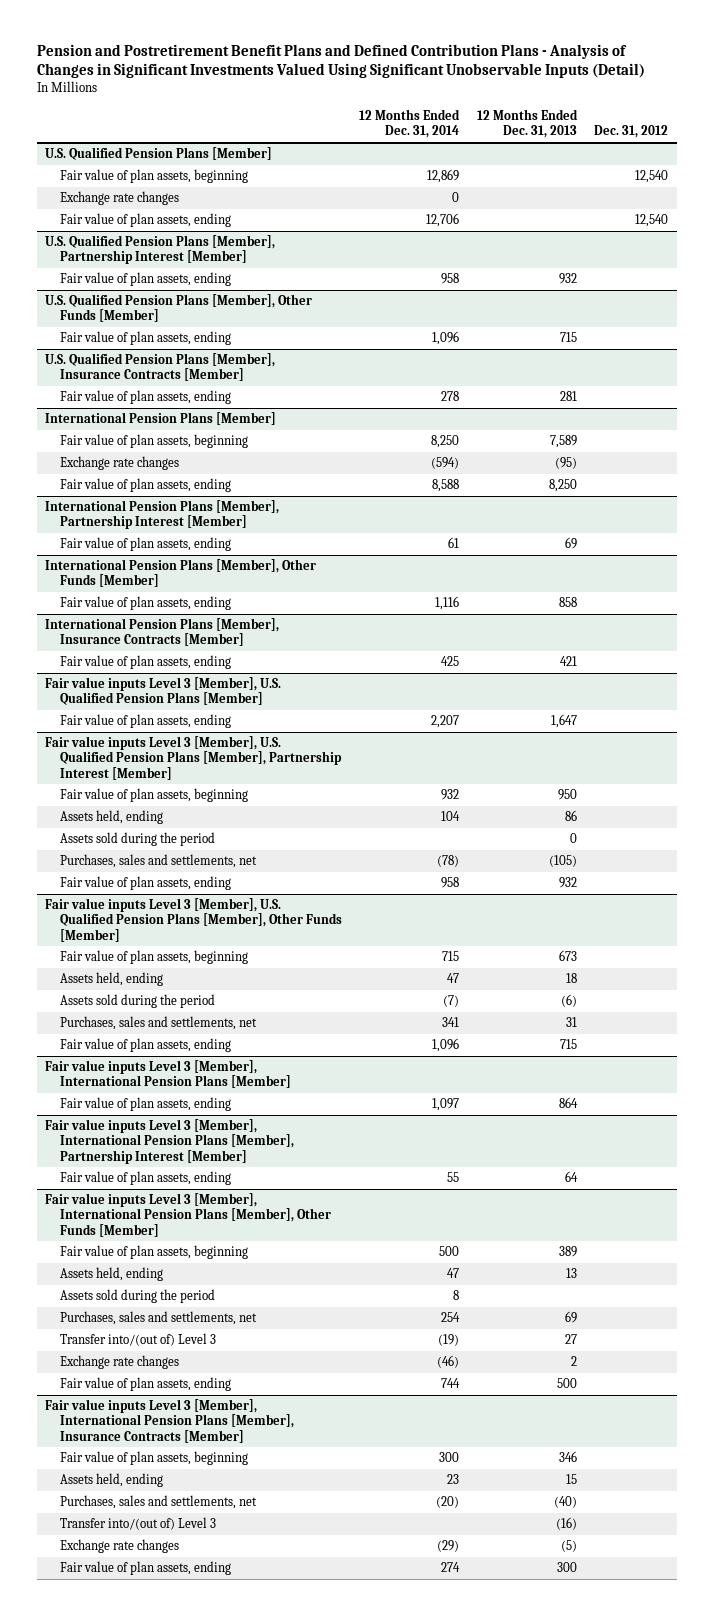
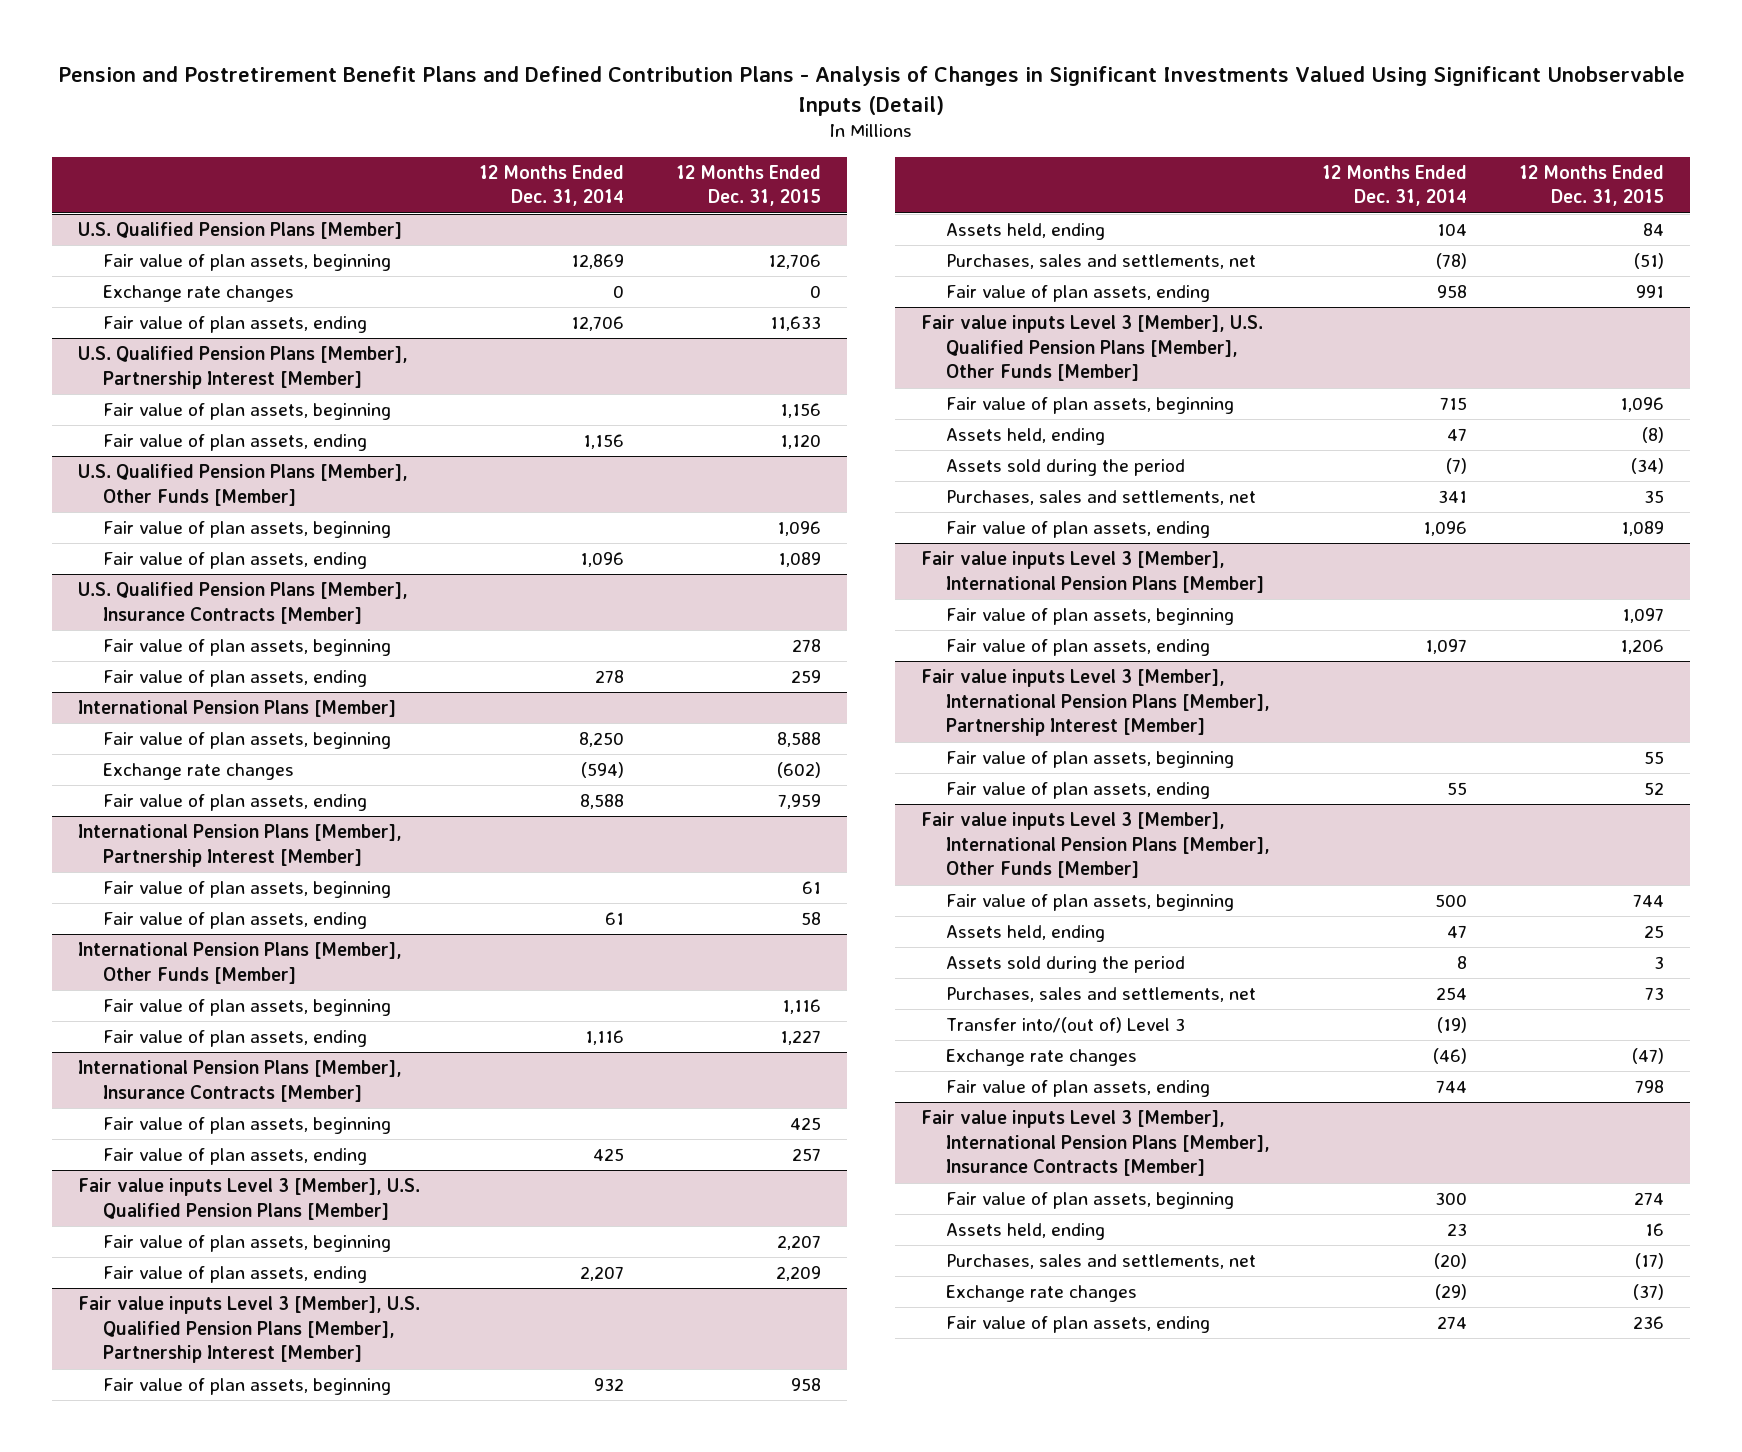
[476,109,578,139] 12 Months Ended Dec. 31, 2013 -> none
[594,125,669,139] Dec. 31, 2012 -> none
none -> [676,164,822,207] 12 Months Ended Dec. 31, 2015
none -> [102,403,391,421] Fair value of plan assets, beginning
[441,273,460,285] 958 -> [582,434,624,450] 1,156
none -> [102,521,391,539] Fair value of plan assets, beginning
none -> [102,639,391,657] Fair value of plan assets, beginning
none -> [102,881,391,899] Fair value of plan assets, beginning
none -> [102,999,391,1017] Fair value of plan assets, beginning
none -> [102,1117,391,1135] Fair value of plan assets, beginning
none -> [102,1235,391,1253] Fair value of plan assets, beginning
[59,832,215,847] Assets sold during the period -> none
none -> [945,608,1234,626] Fair value of plan assets, beginning
none -> [945,751,1234,769] Fair value of plan assets, beginning
[59,1517,216,1531] Transfer into/(out of) Level 3 -> none

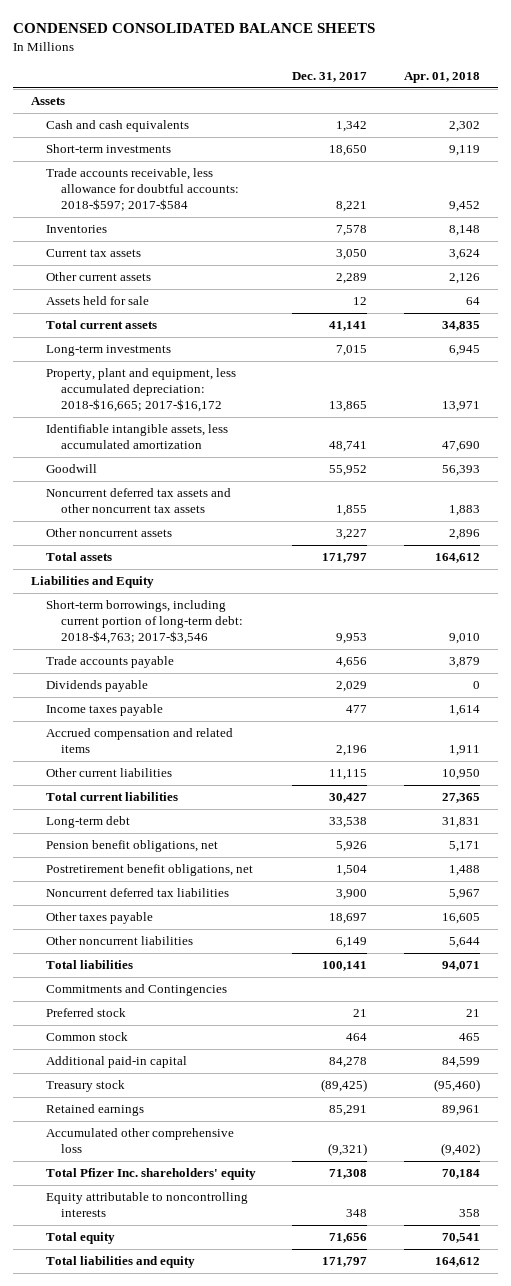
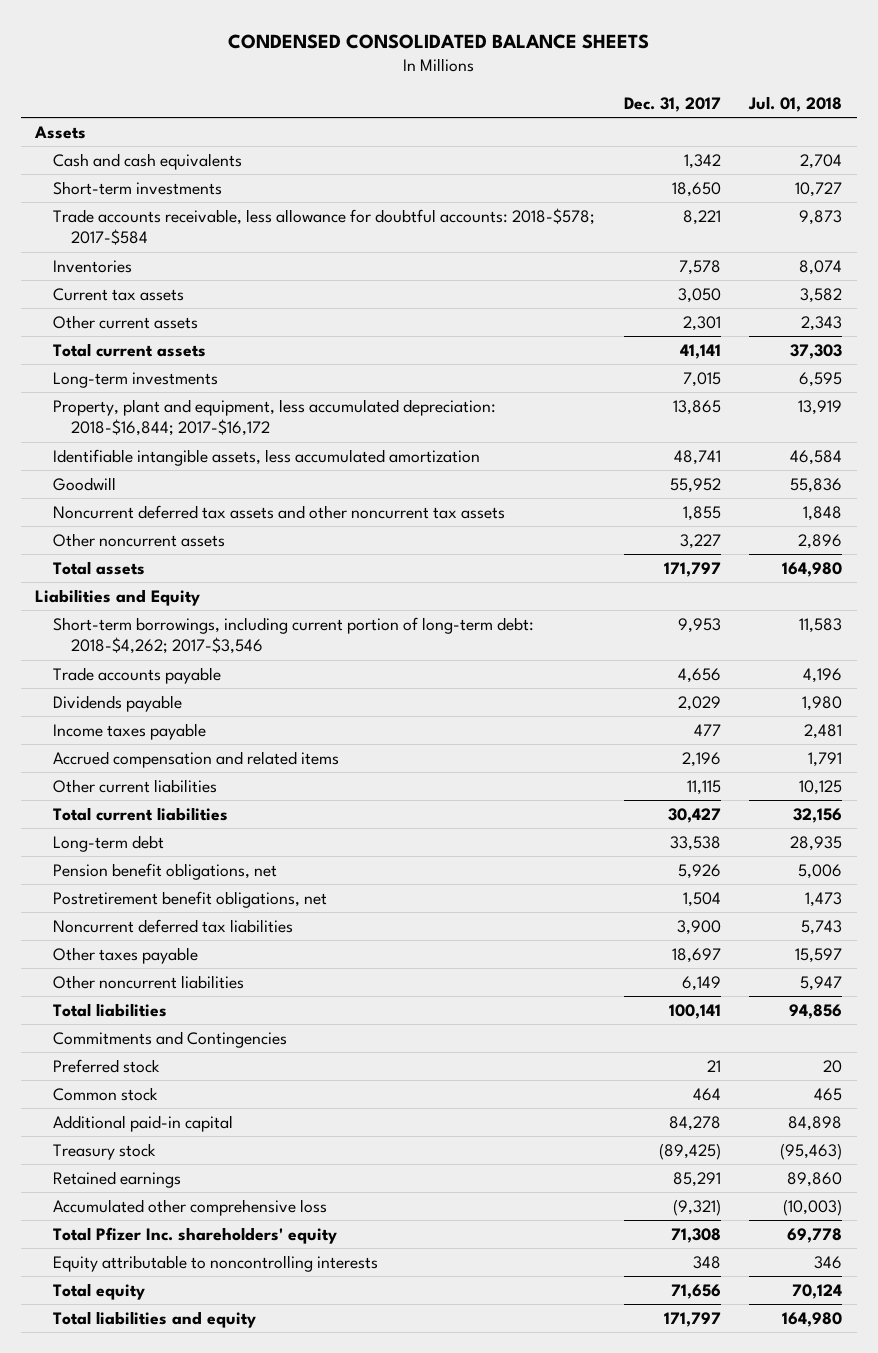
[403,71,480,83] Apr. 01, 2018 -> none
none -> [748,95,843,112] Jul. 01, 2018
[46,168,240,212] Trade accounts receivable, less allowance for doubtful accounts: 2018-$597; 2017-$584 -> [53,207,596,246] Trade accounts receivable, less allowance for doubtful accounts: 2018-$578; 2017-$584
[46,296,150,306] Assets held for sale -> none
[336,273,368,285] 2,289 -> [682,315,721,331] 2,301
[46,368,237,413] Property, plant and equipment, less accumulated depreciation: 2018-$16,665; 2017-$16,172 -> [53,398,497,437] Property, plant and equipment, less accumulated depreciation: 2018-$16,844; 2017-$16,172
[46,600,244,645] Short-term borrowings, including current portion of long-term debt: 2018-$4,763; 2017-$3,546 -> [53,616,535,655] Short-term borrowings, including current portion of long-term debt: 2018-$4,262; 2017-$3,546

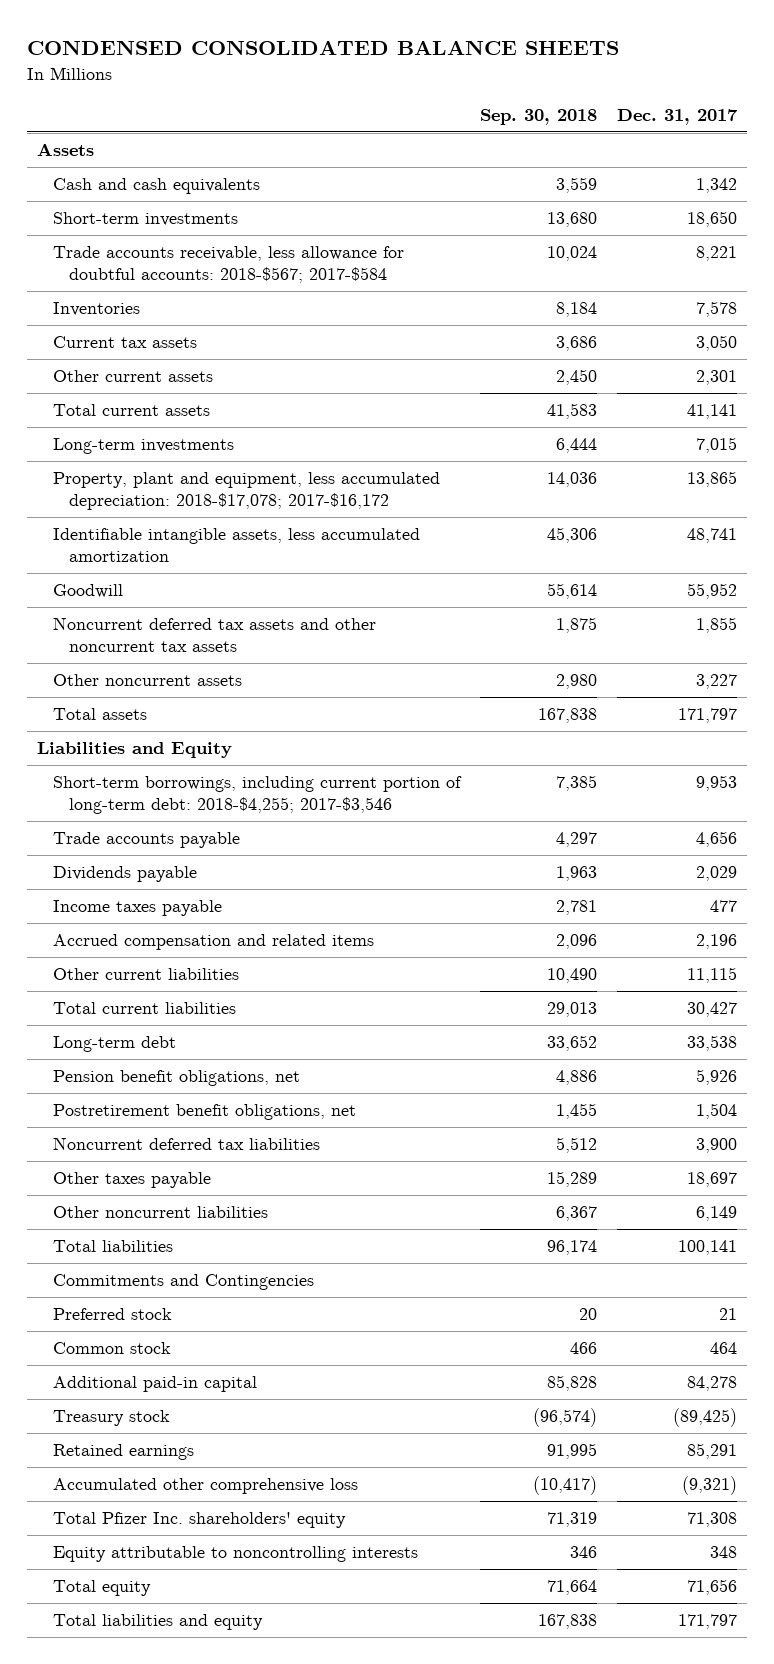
[748,95,843,112] Jul. 01, 2018 -> none
none -> [479,109,597,126] Sep. 30, 2018
[53,207,596,246] Trade accounts receivable, less allowance for doubtful accounts: 2018-$578; 2017-$584 -> [53,246,405,284] Trade accounts receivable, less allowance for doubtful accounts: 2018-$567; 2017-$584
[53,398,497,437] Property, plant and equipment, less accumulated depreciation: 2018-$16,844; 2017-$16,172 -> [53,472,441,511] Property, plant and equipment, less accumulated depreciation: 2018-$17,078; 2017-$16,172
[53,616,535,655] Short-term borrowings, including current portion of long-term debt: 2018-$4,262; 2017-$3,546 -> [53,776,463,815] Short-term borrowings, including current portion of long-term debt: 2018-$4,255; 2017-$3,546

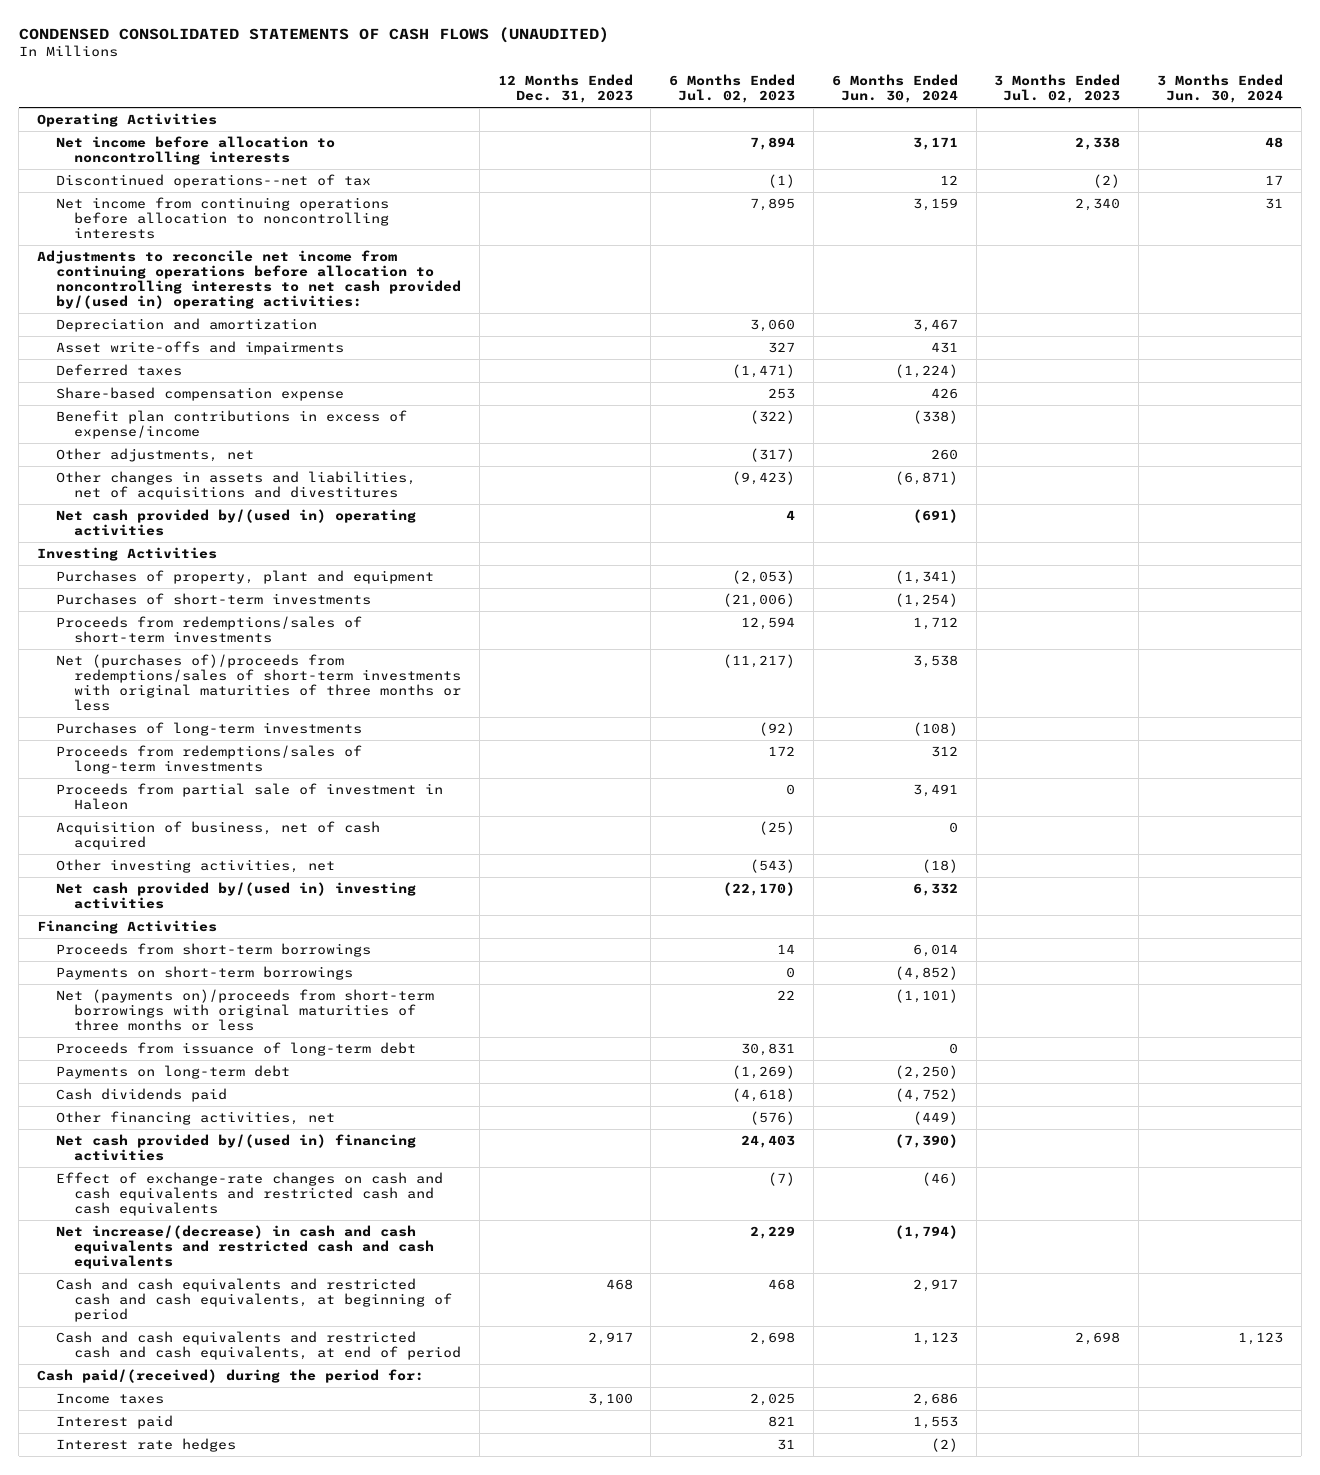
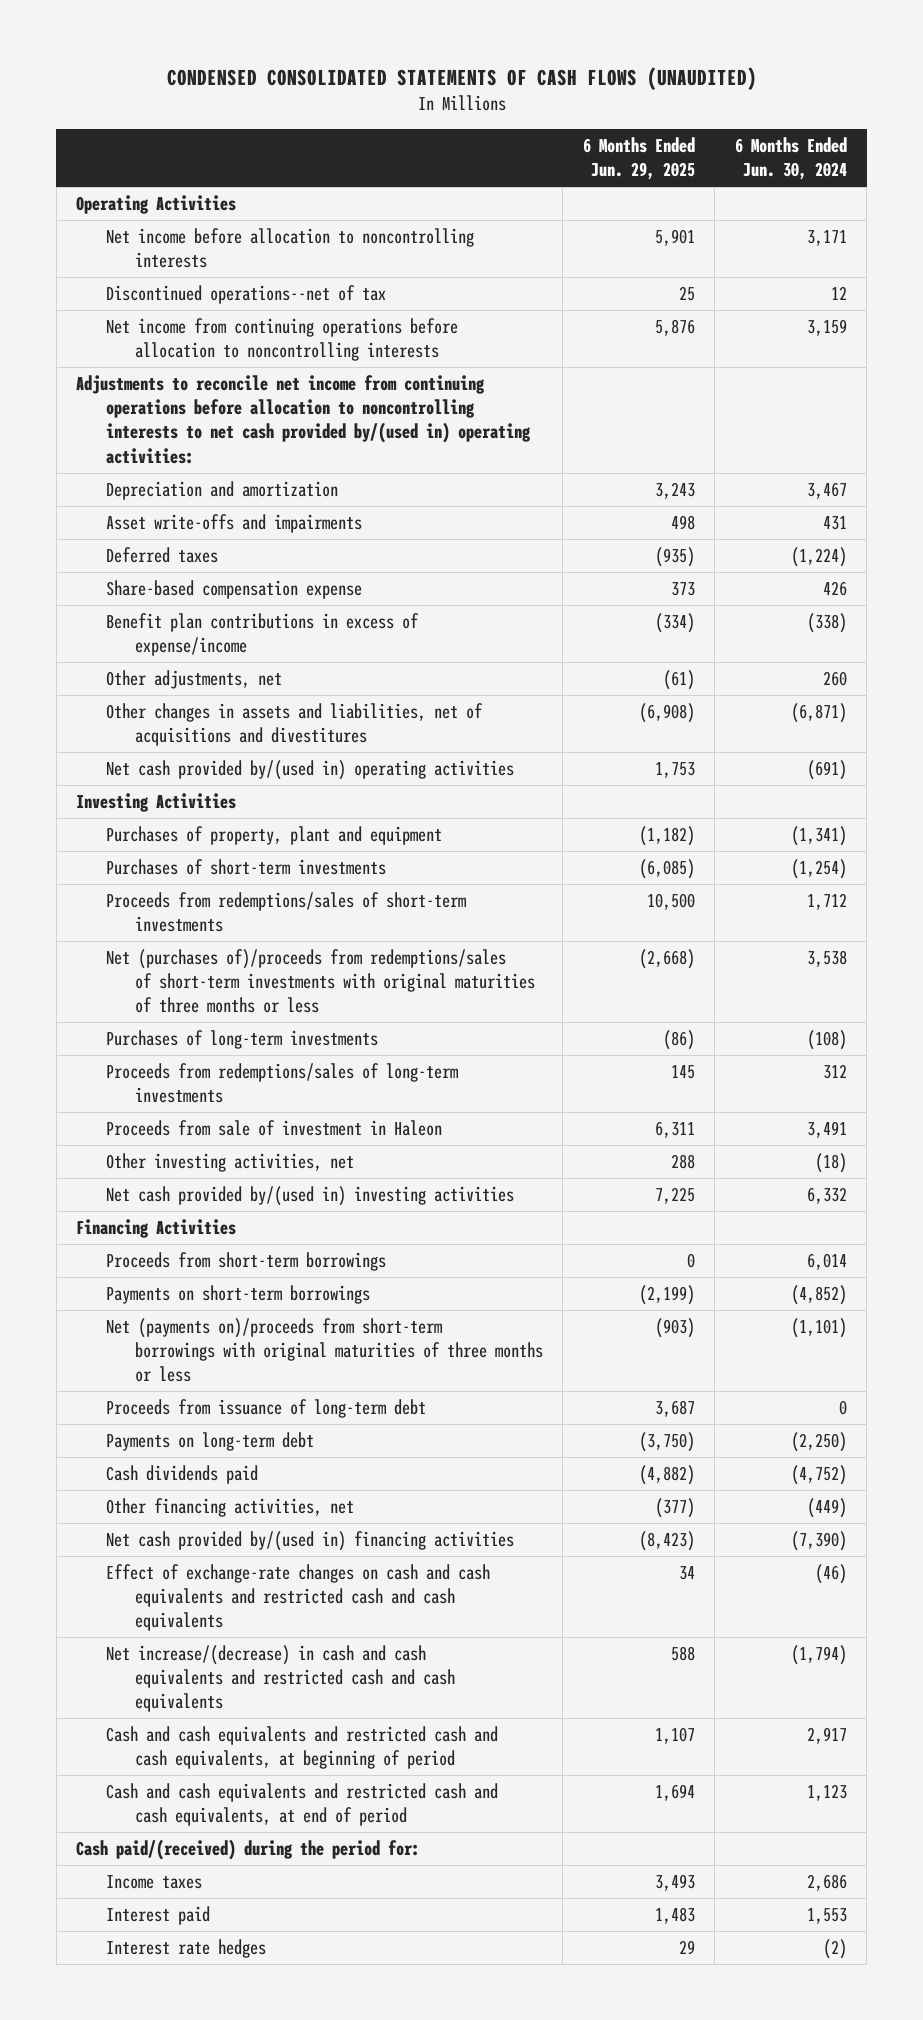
[497,74,633,104] 12 Months Ended Dec. 31, 2023 -> none
[669,74,796,104] 6 Months Ended Jul. 02, 2023 -> none
[994,74,1121,104] 3 Months Ended Jul. 02, 2023 -> none
[1156,74,1283,104] 3 Months Ended Jun. 30, 2024 -> none
none -> [582,137,695,181] 6 Months Ended Jun. 29, 2025
[55,821,380,850] Acquisition of business, net of cash acquired -> none
[55,783,443,810] Proceeds from partial sale of investment in Haleon -> [105,1119,442,1136] Proceeds from sale of investment in Haleon

